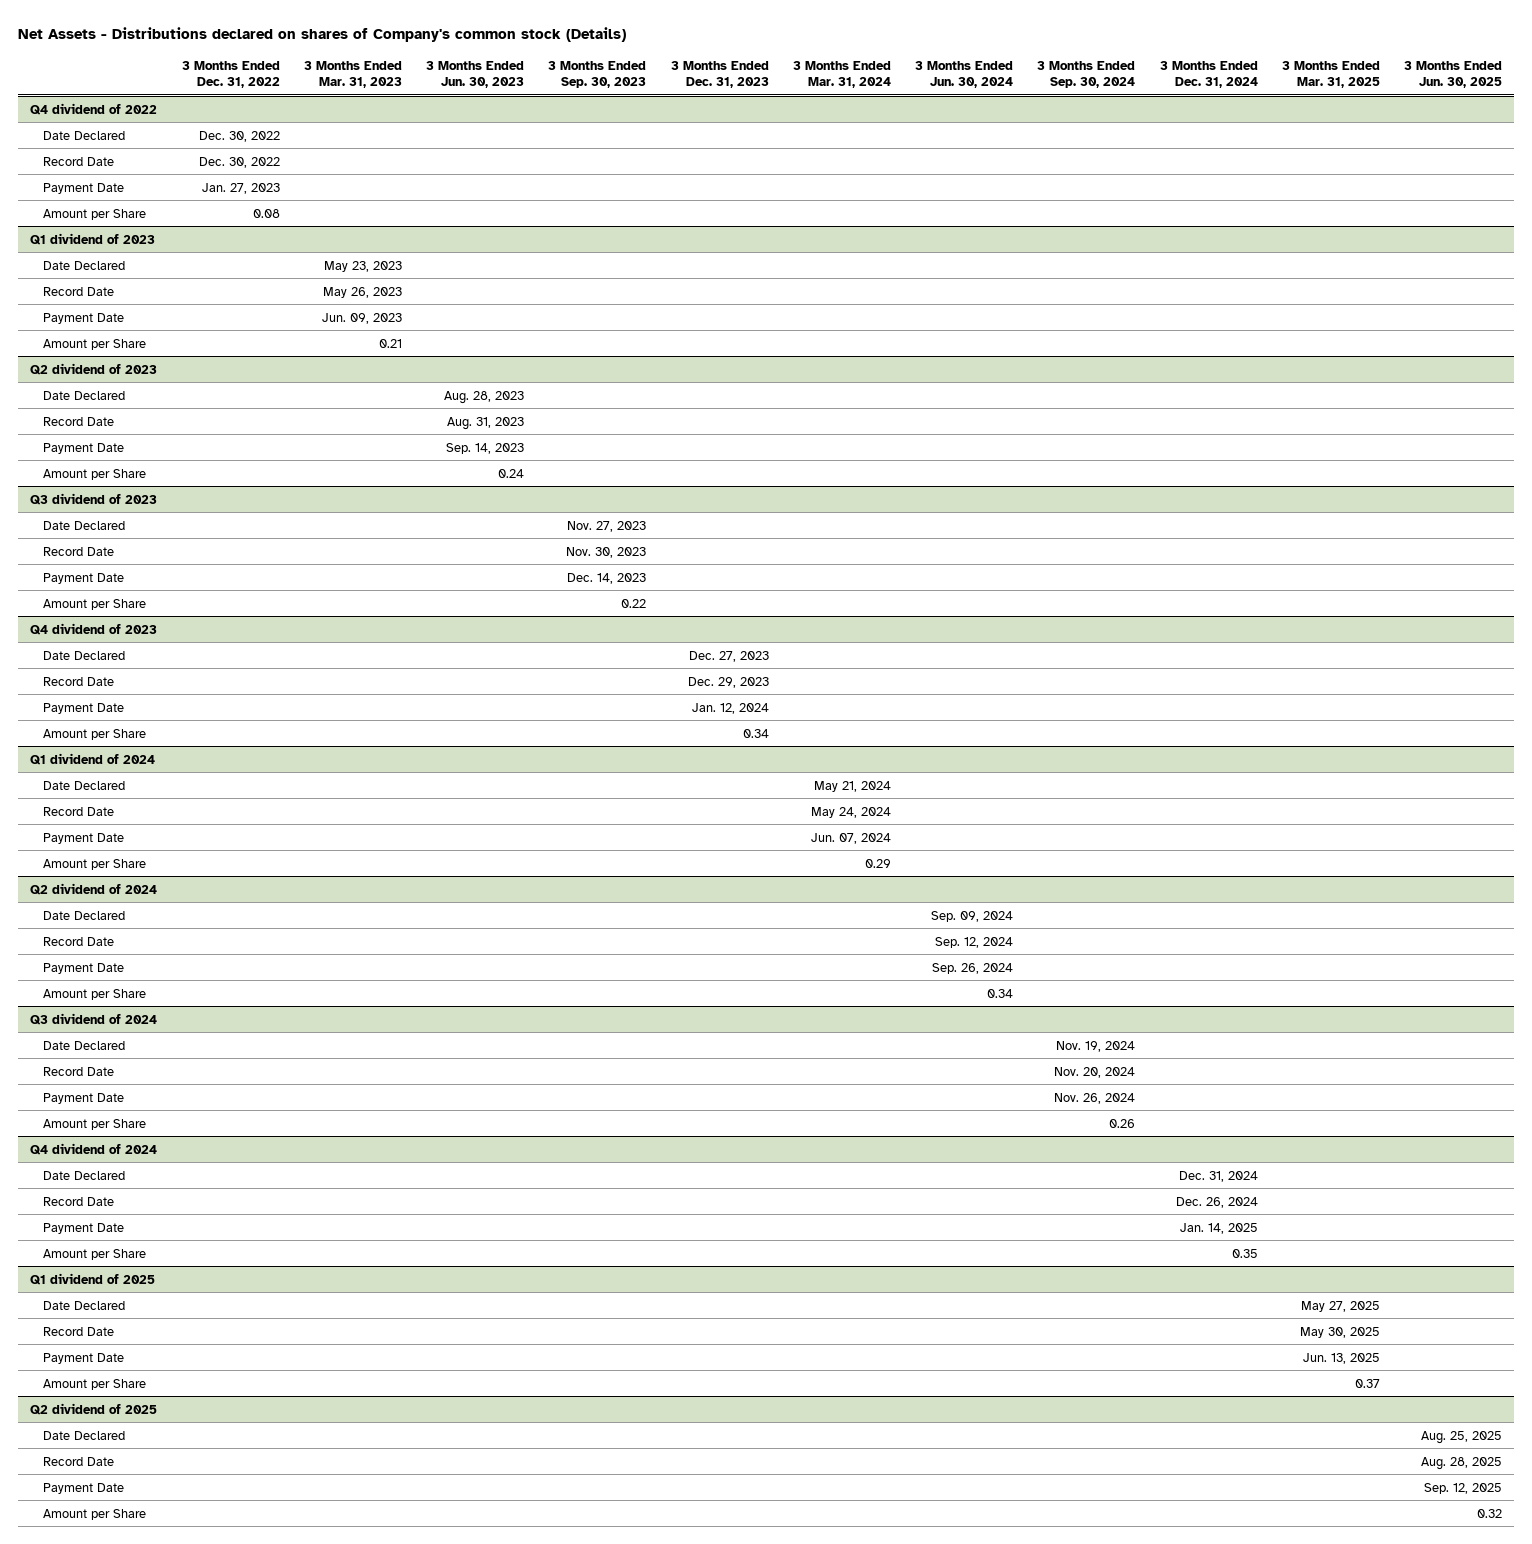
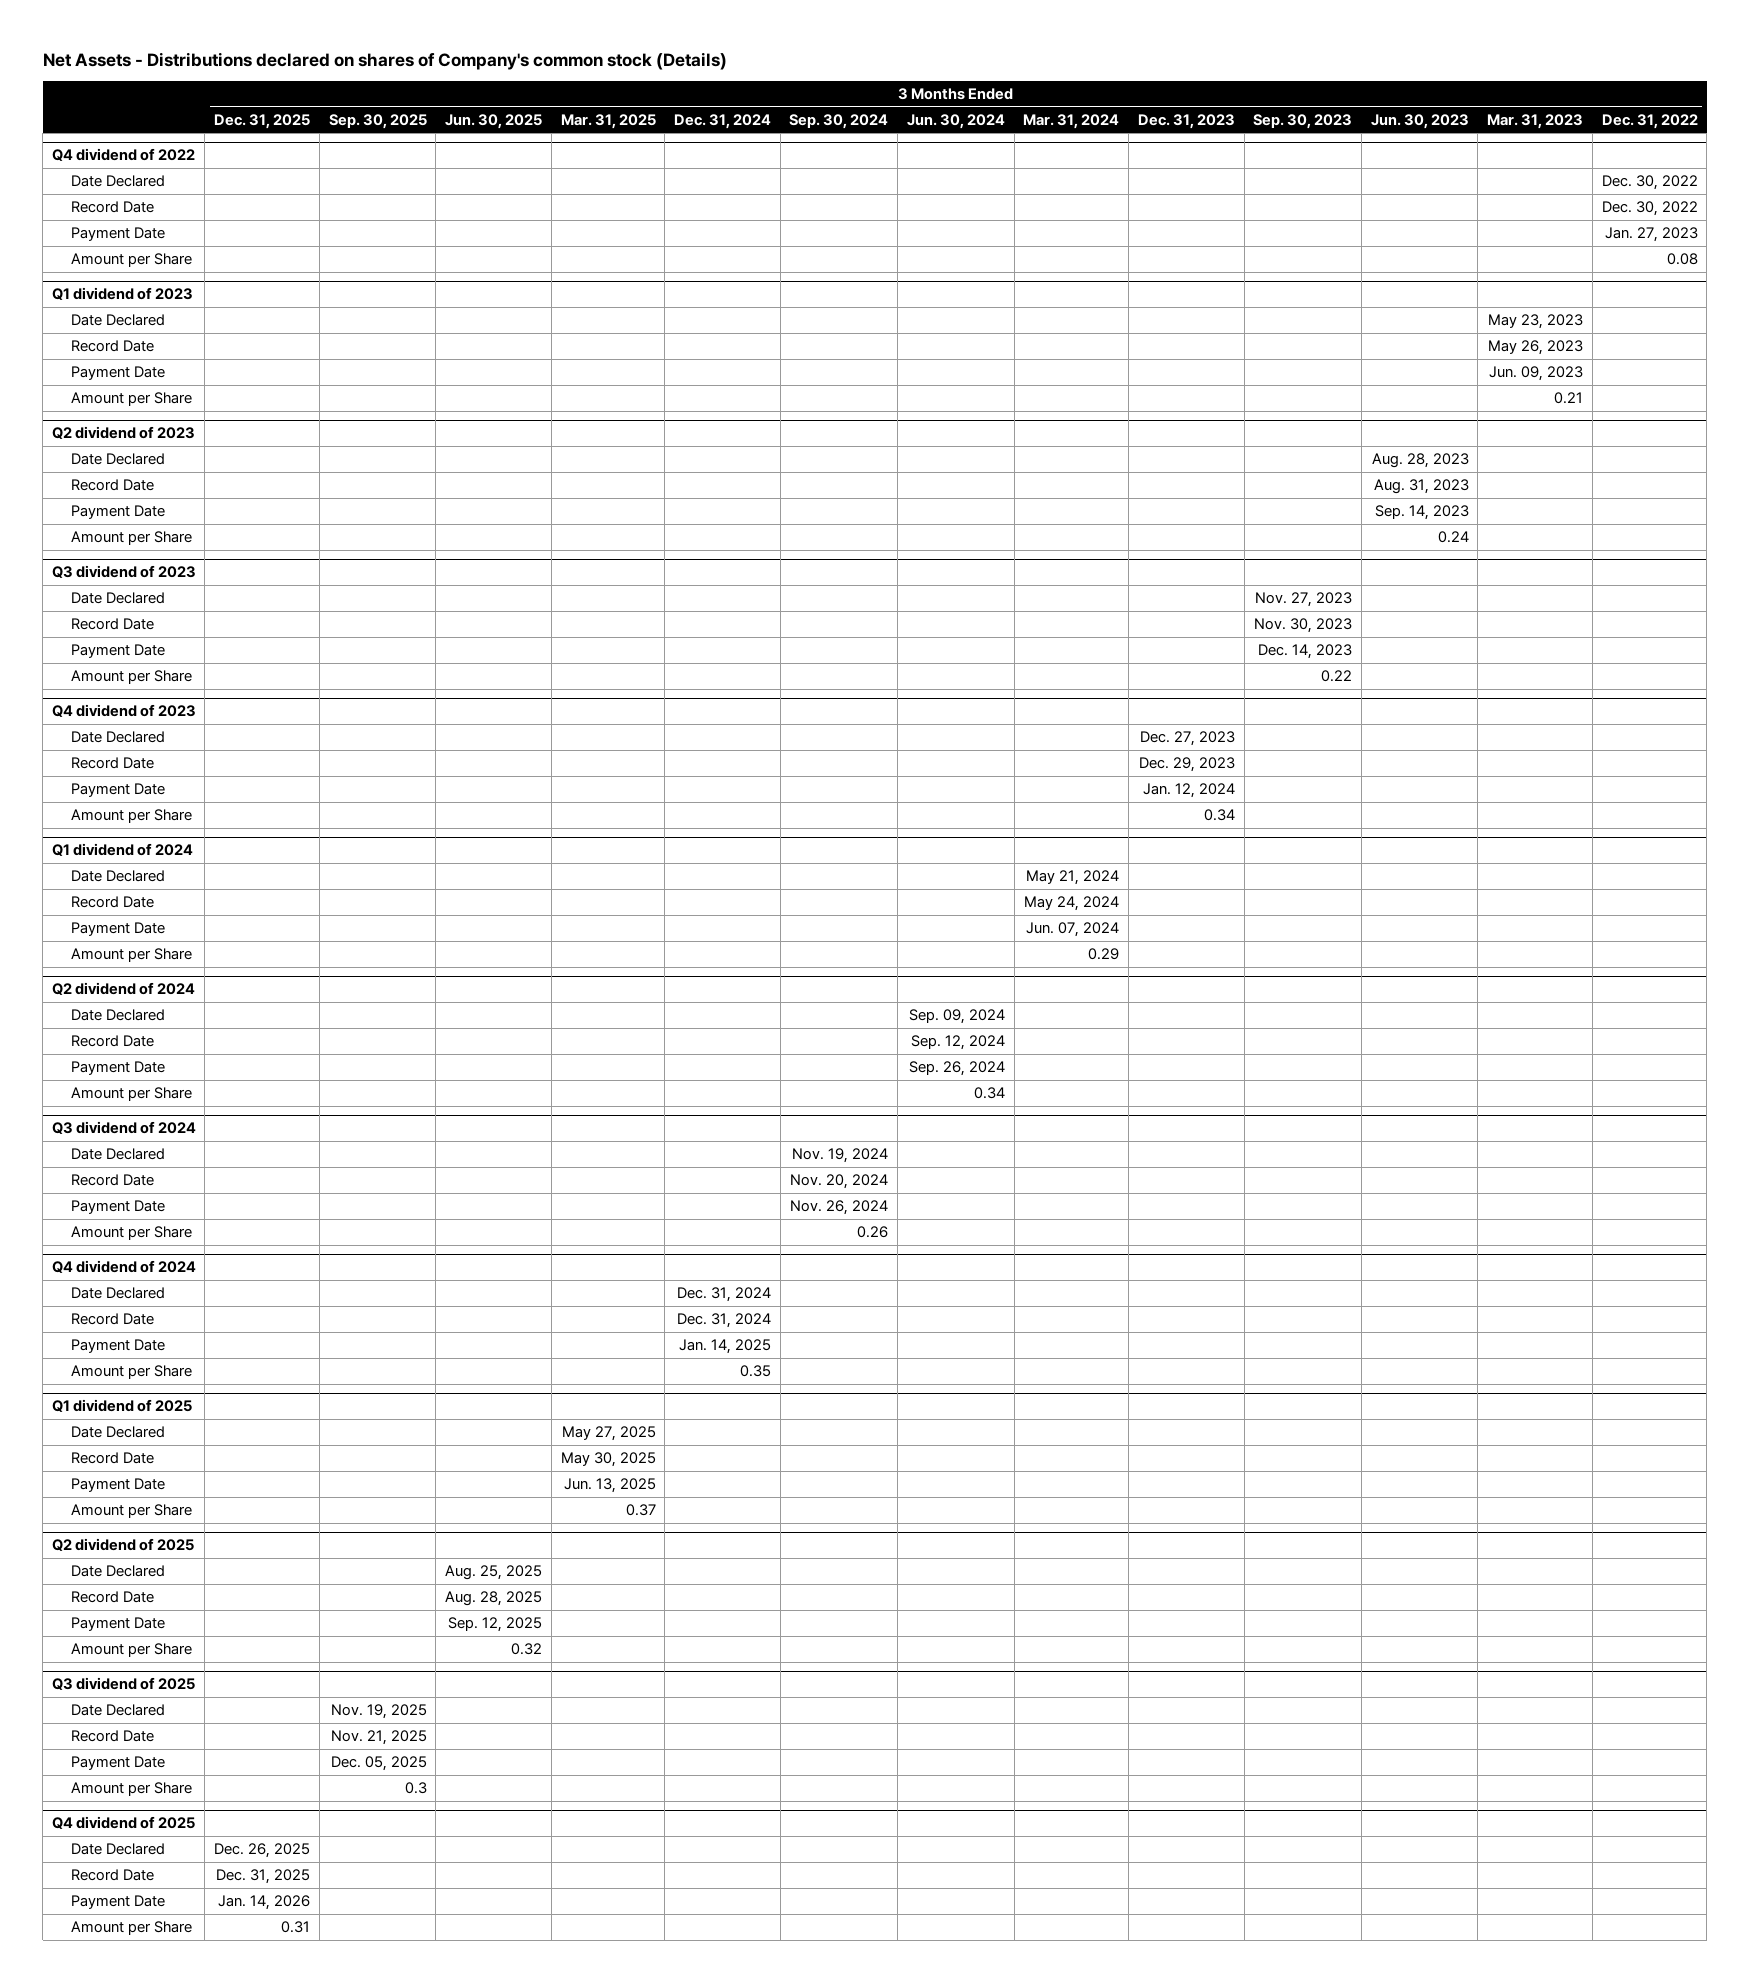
none -> [214,113,311,129] Dec. 31, 2025
none -> [328,113,427,129] Sep. 30, 2025
[1175,1196,1258,1208] Dec. 26, 2024 -> [677,1313,772,1329] Dec. 31, 2024
none -> [51,1677,195,1691] Q3 dividend of 2025
none -> [71,1704,166,1717] Date Declared
none -> [71,1730,155,1743] Record Date
none -> [71,1756,166,1771] Payment Date
none -> [71,1782,193,1797] Amount per Share
none -> [51,1816,195,1830] Q4 dividend of 2025
none -> [71,1843,166,1856] Date Declared
none -> [71,1869,155,1882] Record Date
none -> [71,1895,166,1910] Payment Date
none -> [71,1921,193,1936] Amount per Share

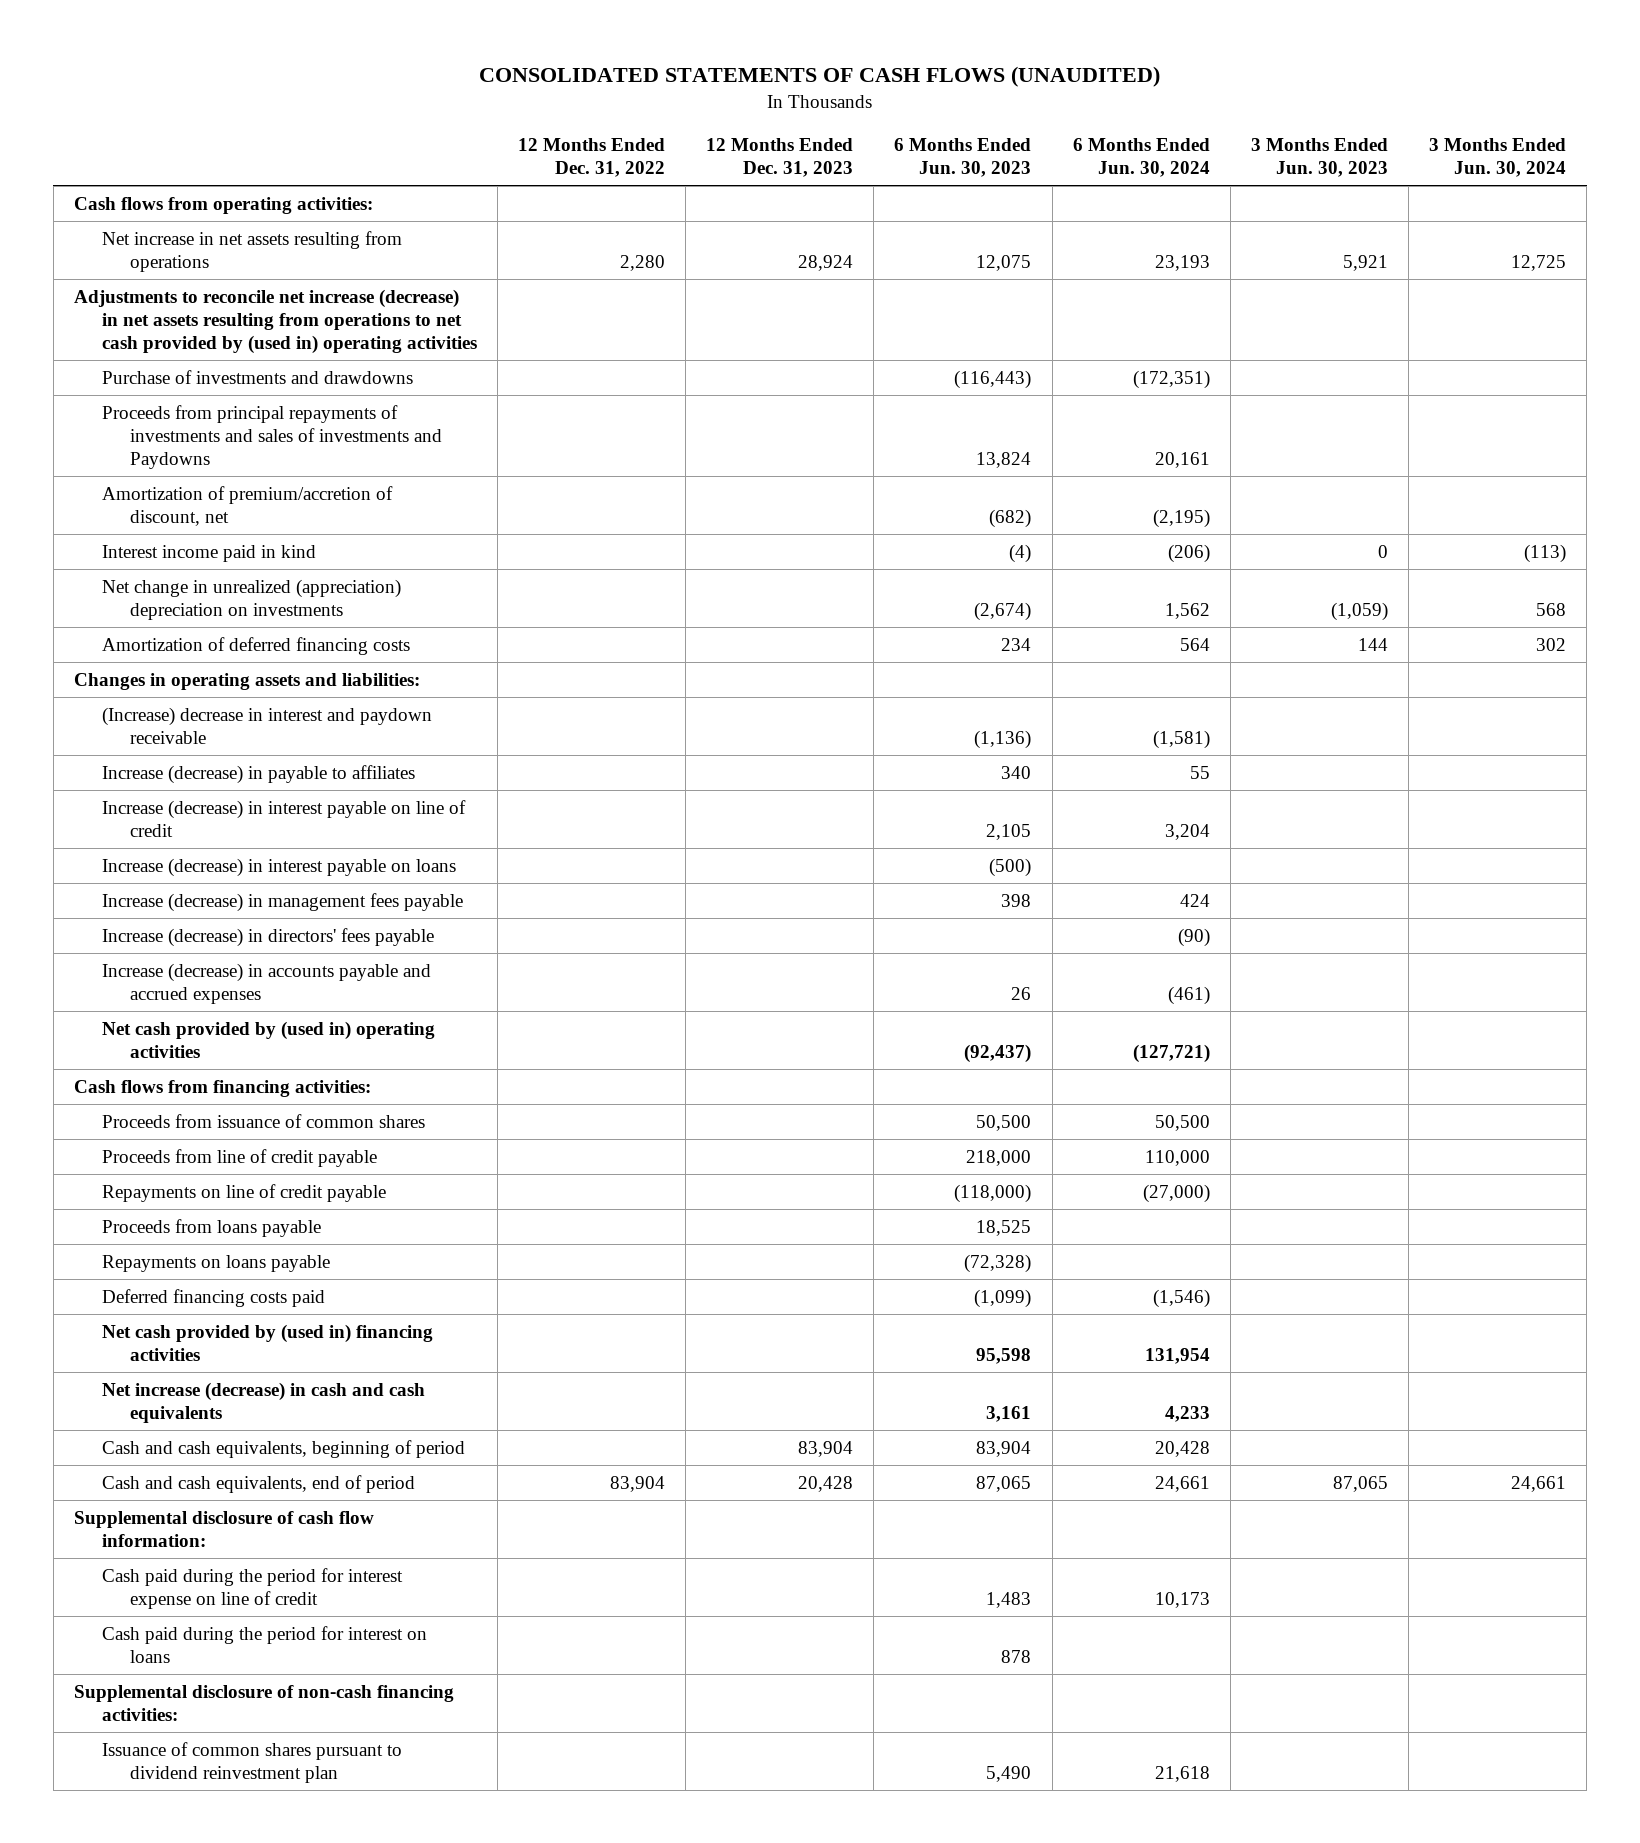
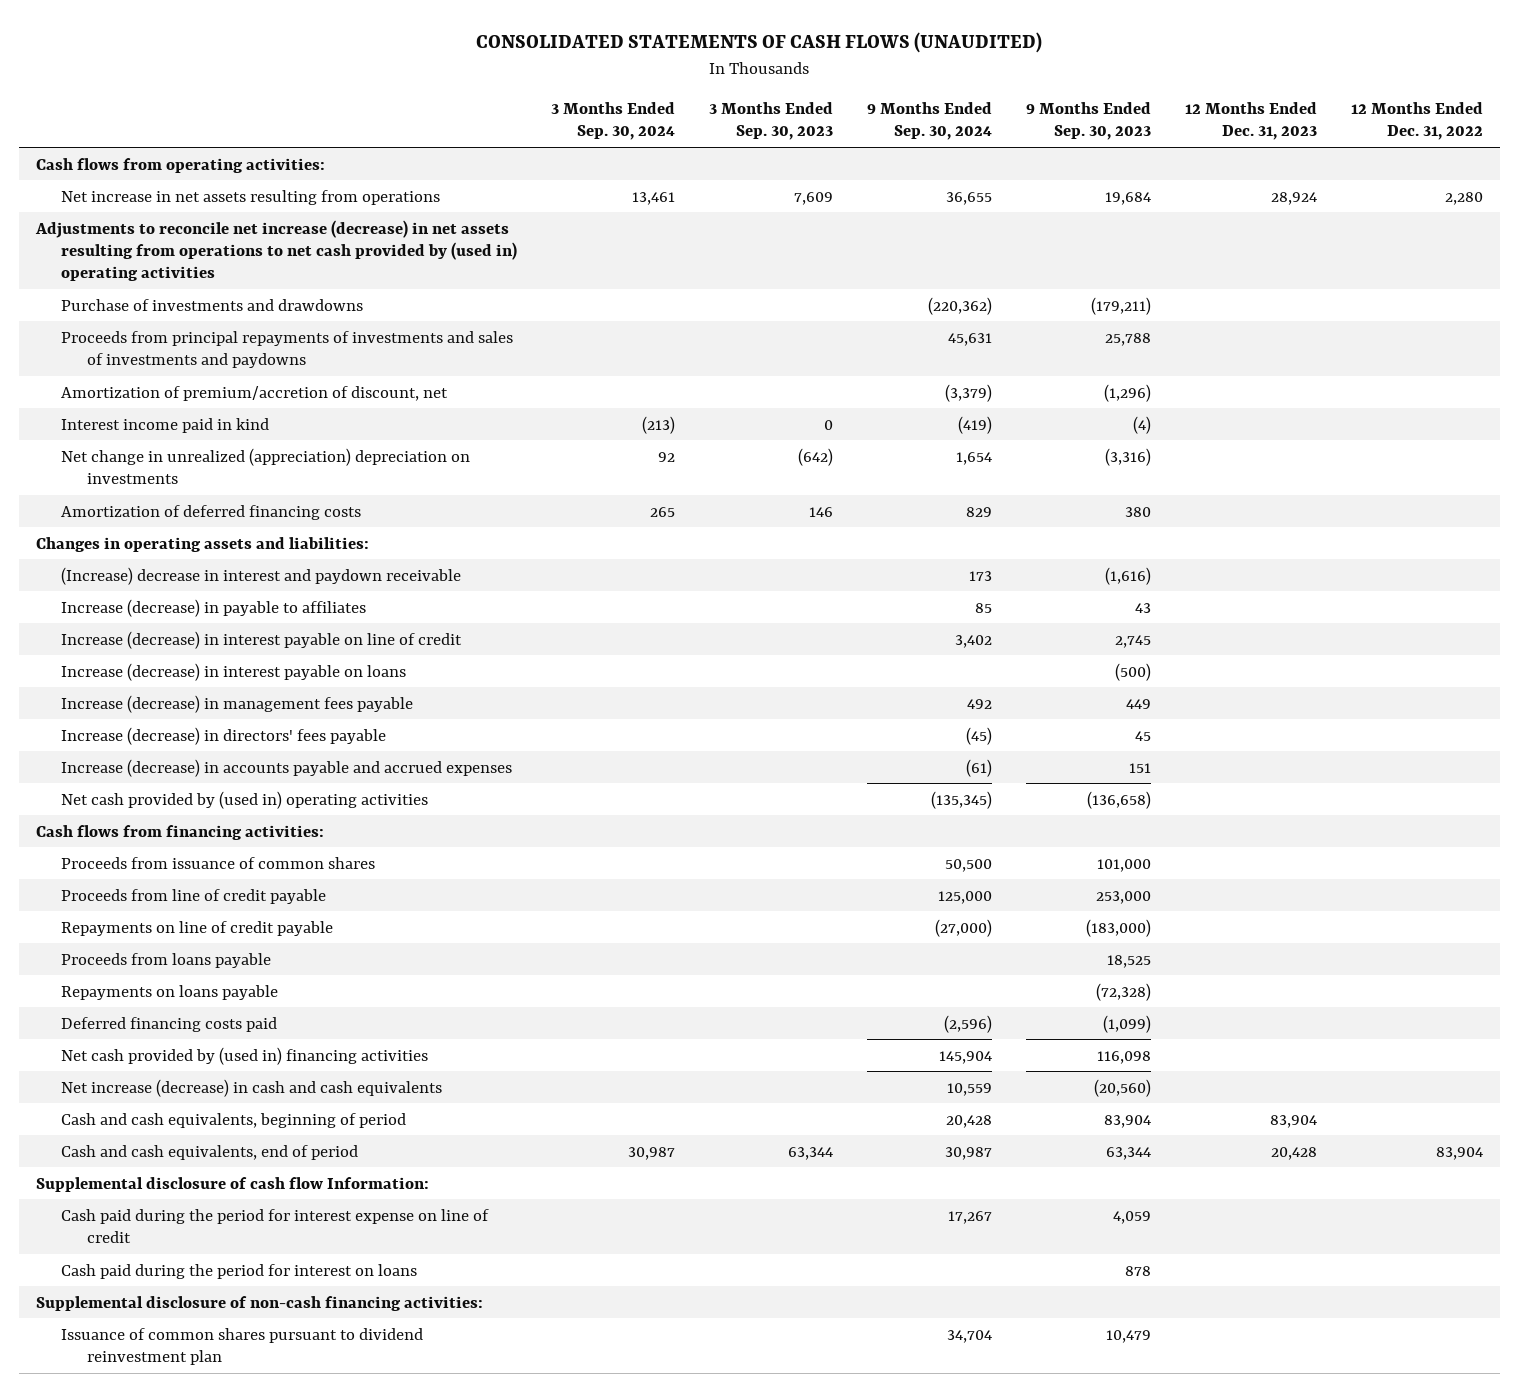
[894,137,1032,177] 6 Months Ended Jun. 30, 2023 -> none
[1072,137,1210,177] 6 Months Ended Jun. 30, 2024 -> none
[1250,137,1388,177] 3 Months Ended Jun. 30, 2023 -> none
[1429,137,1567,177] 3 Months Ended Jun. 30, 2024 -> none
none -> [551,102,676,141] 3 Months Ended Sep. 30, 2024
none -> [709,102,834,141] 3 Months Ended Sep. 30, 2023
none -> [866,102,992,141] 9 Months Ended Sep. 30, 2024
none -> [1025,102,1151,141] 9 Months Ended Sep. 30, 2023
[101,404,442,469] Proceeds from principal repayments of investments and sales of investments and Paydowns -> [61,330,514,368] Proceeds from principal repayments of investments and sales of investments and paydowns
[73,1510,374,1547] Supplemental disclosure of cash flow information: -> [35,1176,429,1192] Supplemental disclosure of cash flow Information:

